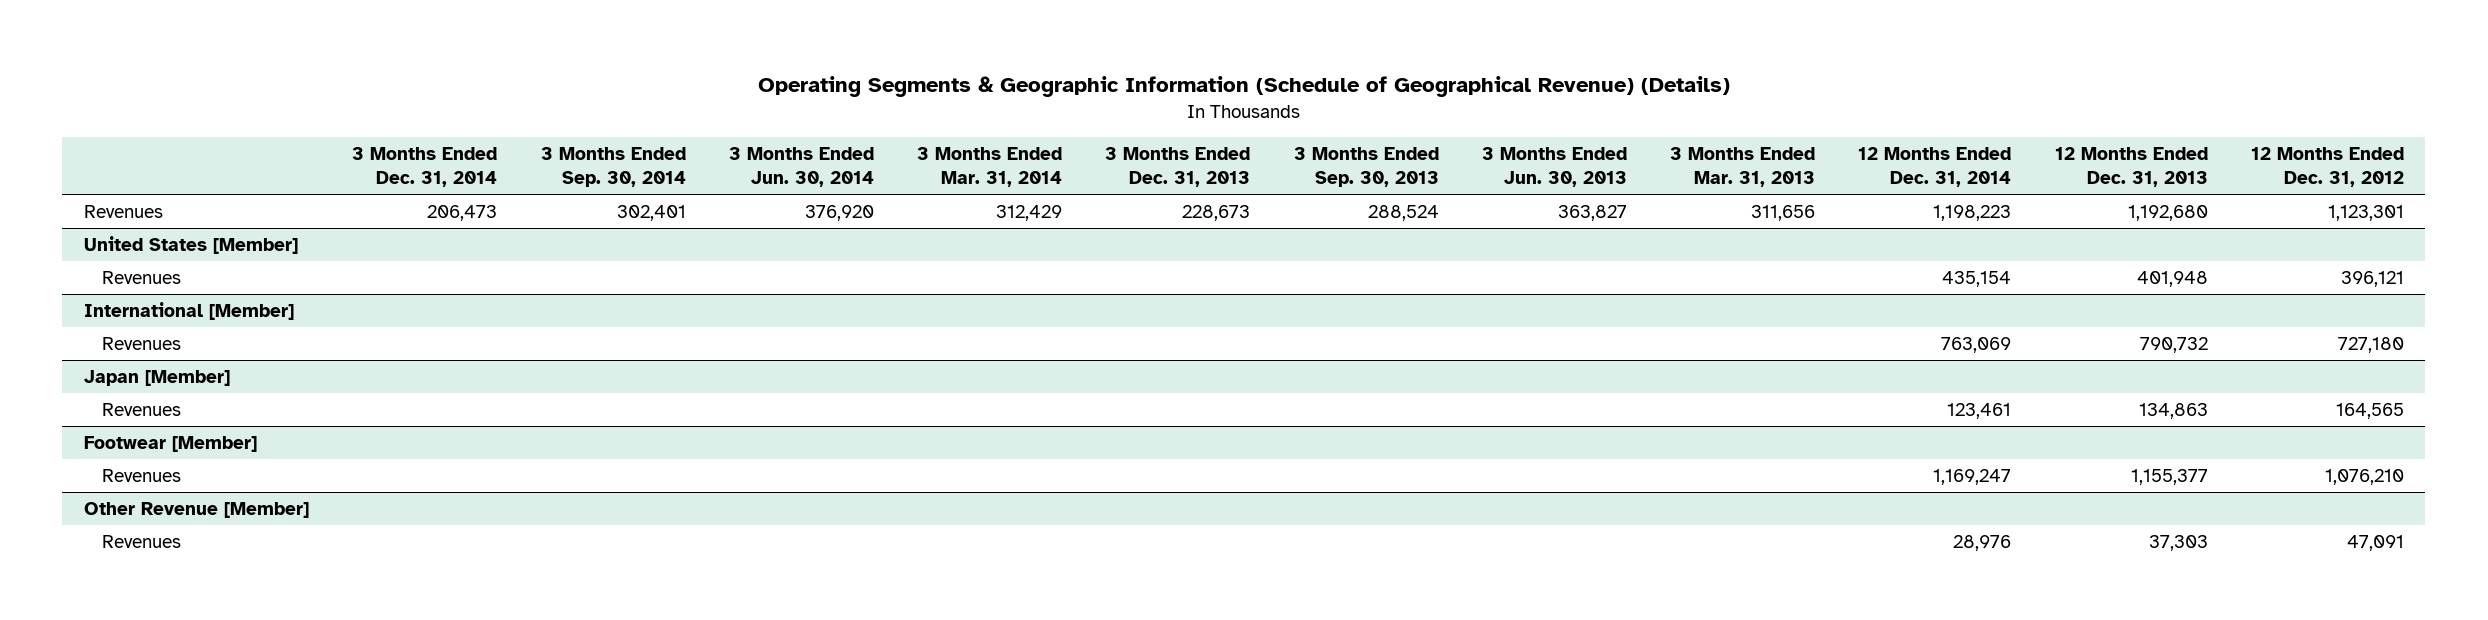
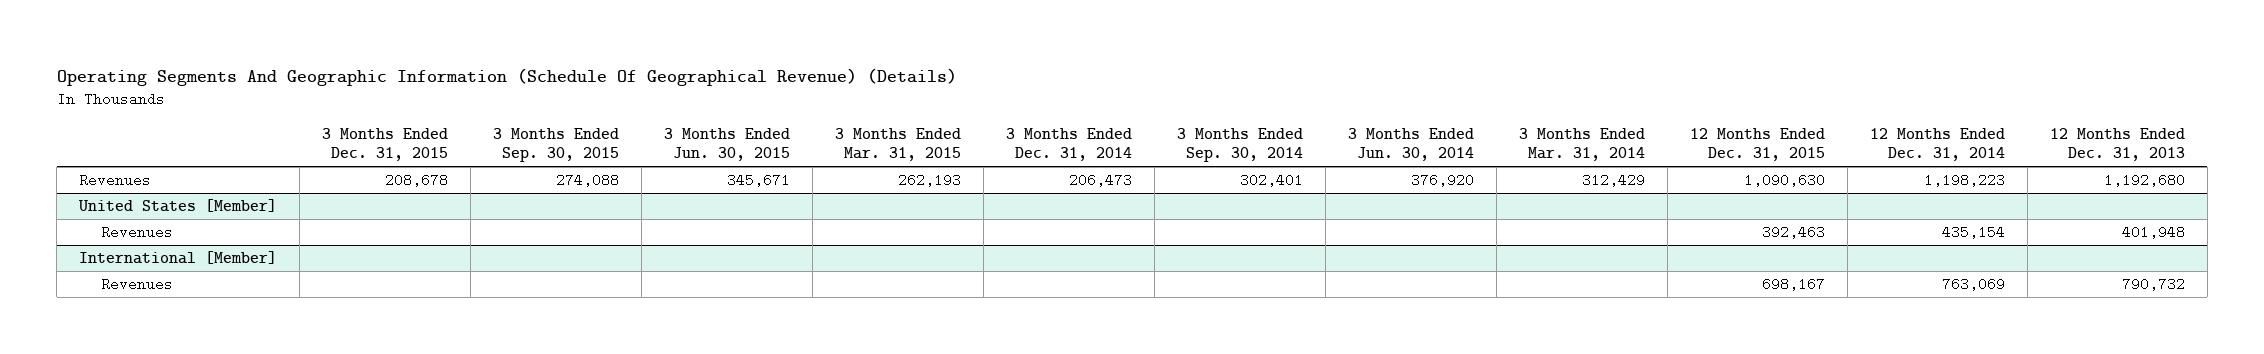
[757,75,1730,97] Operating Segments & Geographic Information (Schedule of Geographical Revenue) (Details) -> [56,68,957,87] Operating Segments And Geographic Information (Schedule Of Geographical Revenue) (Details)
[1105,146,1251,188] 3 Months Ended Dec. 31, 2013 -> none
[1293,146,1439,188] 3 Months Ended Sep. 30, 2013 -> none
[1481,146,1627,188] 3 Months Ended Jun. 30, 2013 -> none
[1670,146,1816,188] 3 Months Ended Mar. 31, 2013 -> none
[2250,146,2404,188] 12 Months Ended Dec. 31, 2012 -> none
none -> [322,127,449,162] 3 Months Ended Dec. 31, 2015
none -> [493,127,620,163] 3 Months Ended Sep. 30, 2015
none -> [664,127,791,162] 3 Months Ended Jun. 30, 2015
none -> [835,127,962,162] 3 Months Ended Mar. 31, 2015
none -> [1690,127,1826,162] 12 Months Ended Dec. 31, 2015
[84,370,231,387] Japan [Member] -> none
[102,403,182,417] Revenues -> none
[84,436,258,453] Footwear [Member] -> none
[102,469,182,483] Revenues -> none
[84,502,310,519] Other Revenue [Member] -> none
[102,535,182,549] Revenues -> none

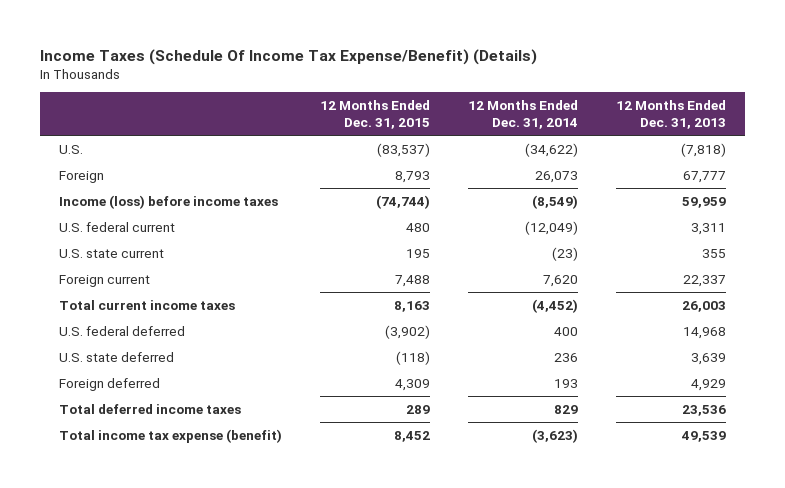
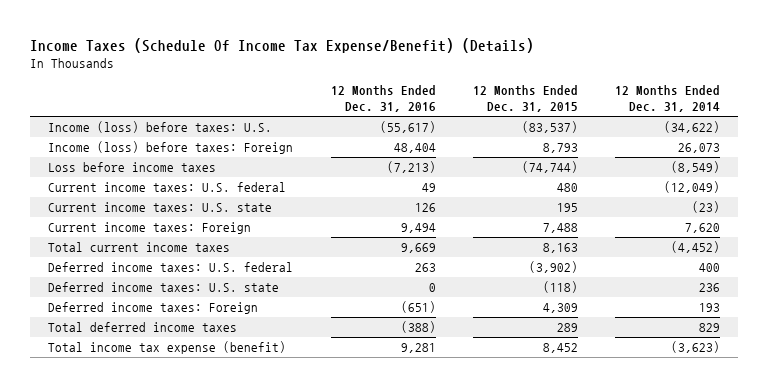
[615,100,726,129] 12 Months Ended Dec. 31, 2013 -> none
none -> [330,85,436,113] 12 Months Ended Dec. 31, 2016
[58,144,83,154] U.S. -> [48,121,273,134] Income (loss) before taxes: U.S.
[58,170,104,183] Foreign -> [48,141,294,155] Income (loss) before taxes: Foreign
[58,194,278,209] Income (loss) before income taxes -> [48,162,217,173] Loss before income taxes
[58,221,175,232] U.S. federal current -> [48,182,287,193] Current income taxes: U.S. federal
[58,248,164,258] U.S. state current -> [48,202,273,213] Current income taxes: U.S. state
[58,274,150,287] Foreign current -> [48,222,252,235] Current income taxes: Foreign
[58,325,185,336] U.S. federal deferred -> [48,262,294,273] Deferred income taxes: U.S. federal
[58,351,174,362] U.S. state deferred -> [48,282,280,293] Deferred income taxes: U.S. state
[58,377,160,391] Foreign deferred -> [48,302,259,315] Deferred income taxes: Foreign

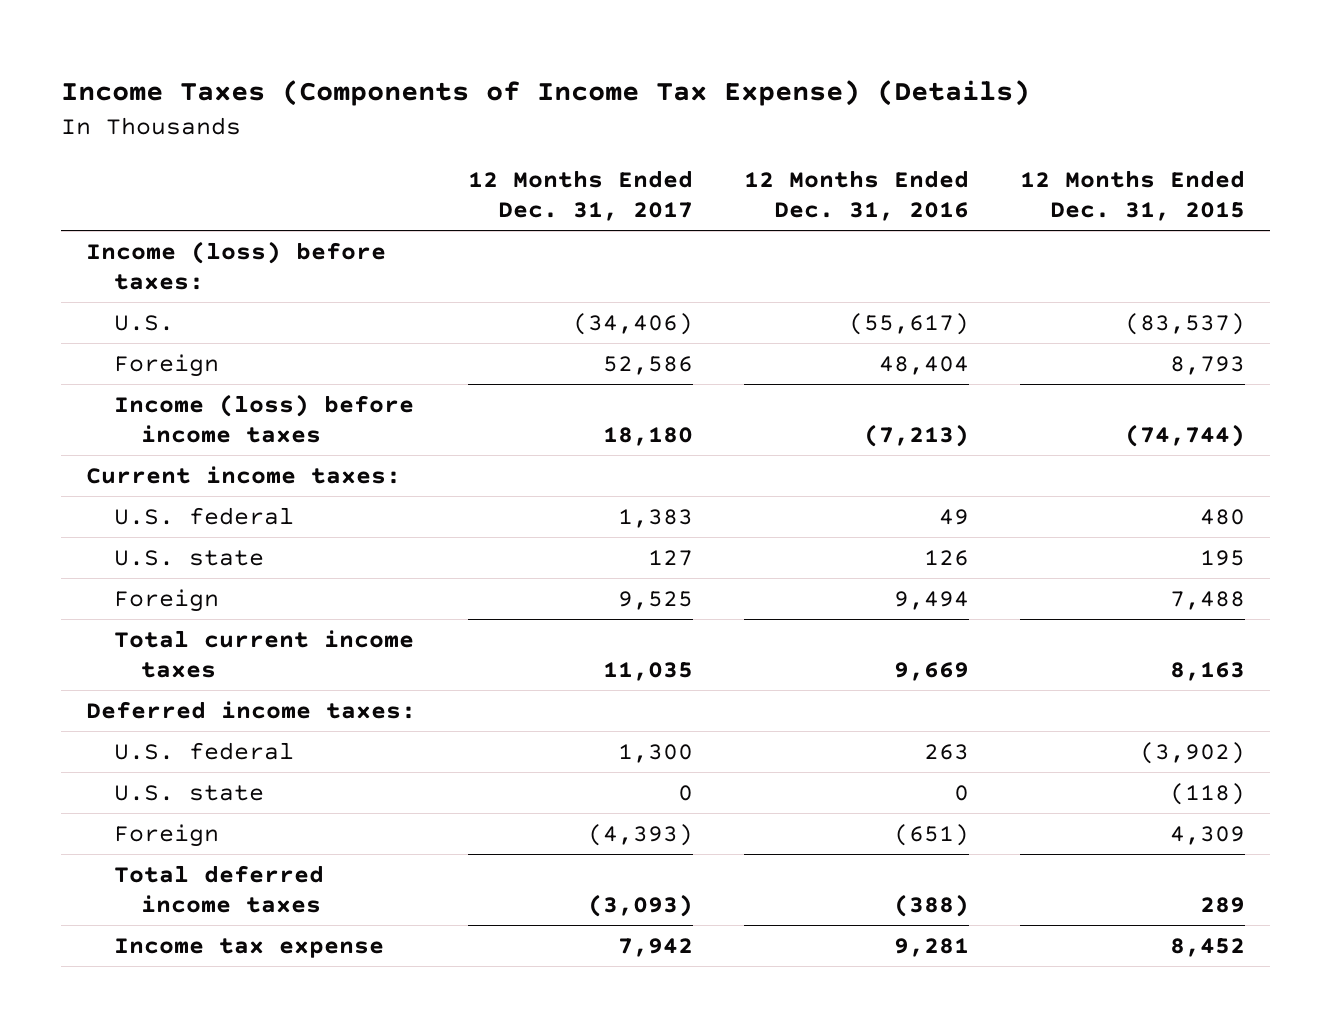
[29,37,534,53] Income Taxes (Schedule Of Income Tax Expense/Benefit) (Details) -> [60,80,1030,107] Income Taxes (Components of Income Tax Expense) (Details)
[614,85,720,113] 12 Months Ended Dec. 31, 2014 -> none
none -> [467,170,693,222] 12 Months Ended Dec. 31, 2017
none -> [86,240,387,290] Income (loss) before taxes:
[48,121,273,134] Income (loss) before taxes: U.S. -> [113,314,174,331] U.S.
[48,141,294,155] Income (loss) before taxes: Foreign -> [113,353,219,377] Foreign
[48,162,217,173] Loss before income taxes -> [113,393,414,443] Income (loss) before income taxes
none -> [86,465,402,484] Current income taxes:
[48,182,287,193] Current income taxes: U.S. federal -> [113,506,294,525] U.S. federal
[48,202,273,213] Current income taxes: U.S. state -> [113,549,264,566] U.S. state
[48,222,252,235] Current income taxes: Foreign -> [113,588,219,612] Foreign
none -> [86,700,417,719] Deferred income taxes:
[48,262,294,273] Deferred income taxes: U.S. federal -> [113,741,294,760] U.S. federal
[48,282,280,293] Deferred income taxes: U.S. state -> [113,784,264,801] U.S. state
[48,302,259,315] Deferred income taxes: Foreign -> [113,823,219,847] Foreign
[48,341,287,355] Total income tax expense (benefit) -> [113,937,384,958] Income tax expense

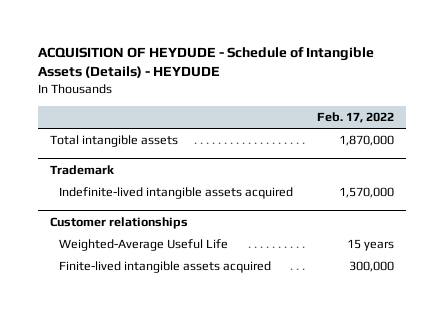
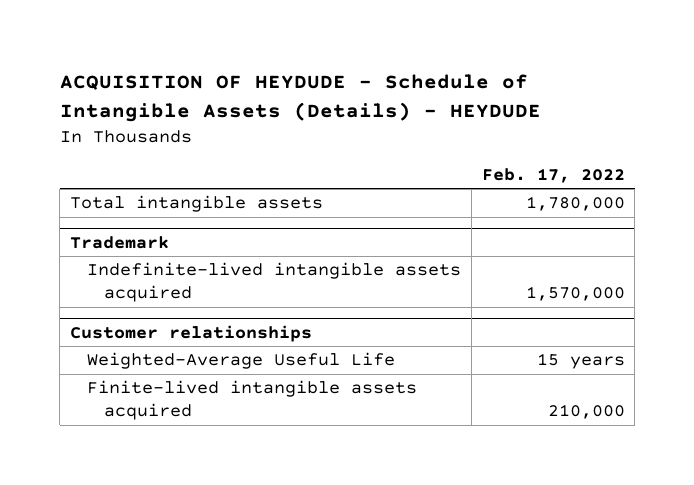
[338,135,394,147] 1,870,000 -> [525,196,625,212] 1,780,000
[348,261,394,273] 300,000 -> [547,404,625,420] 210,000

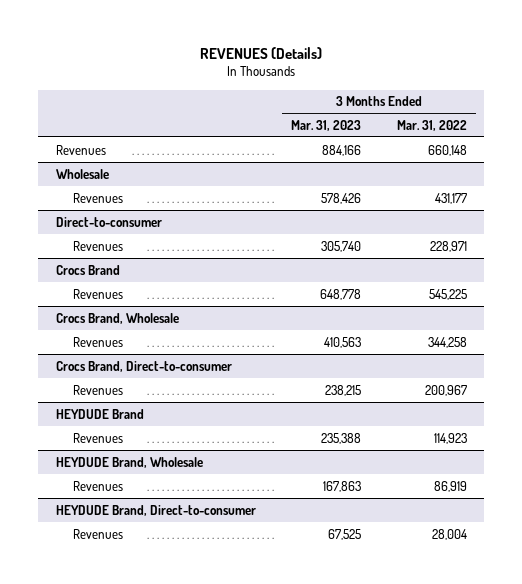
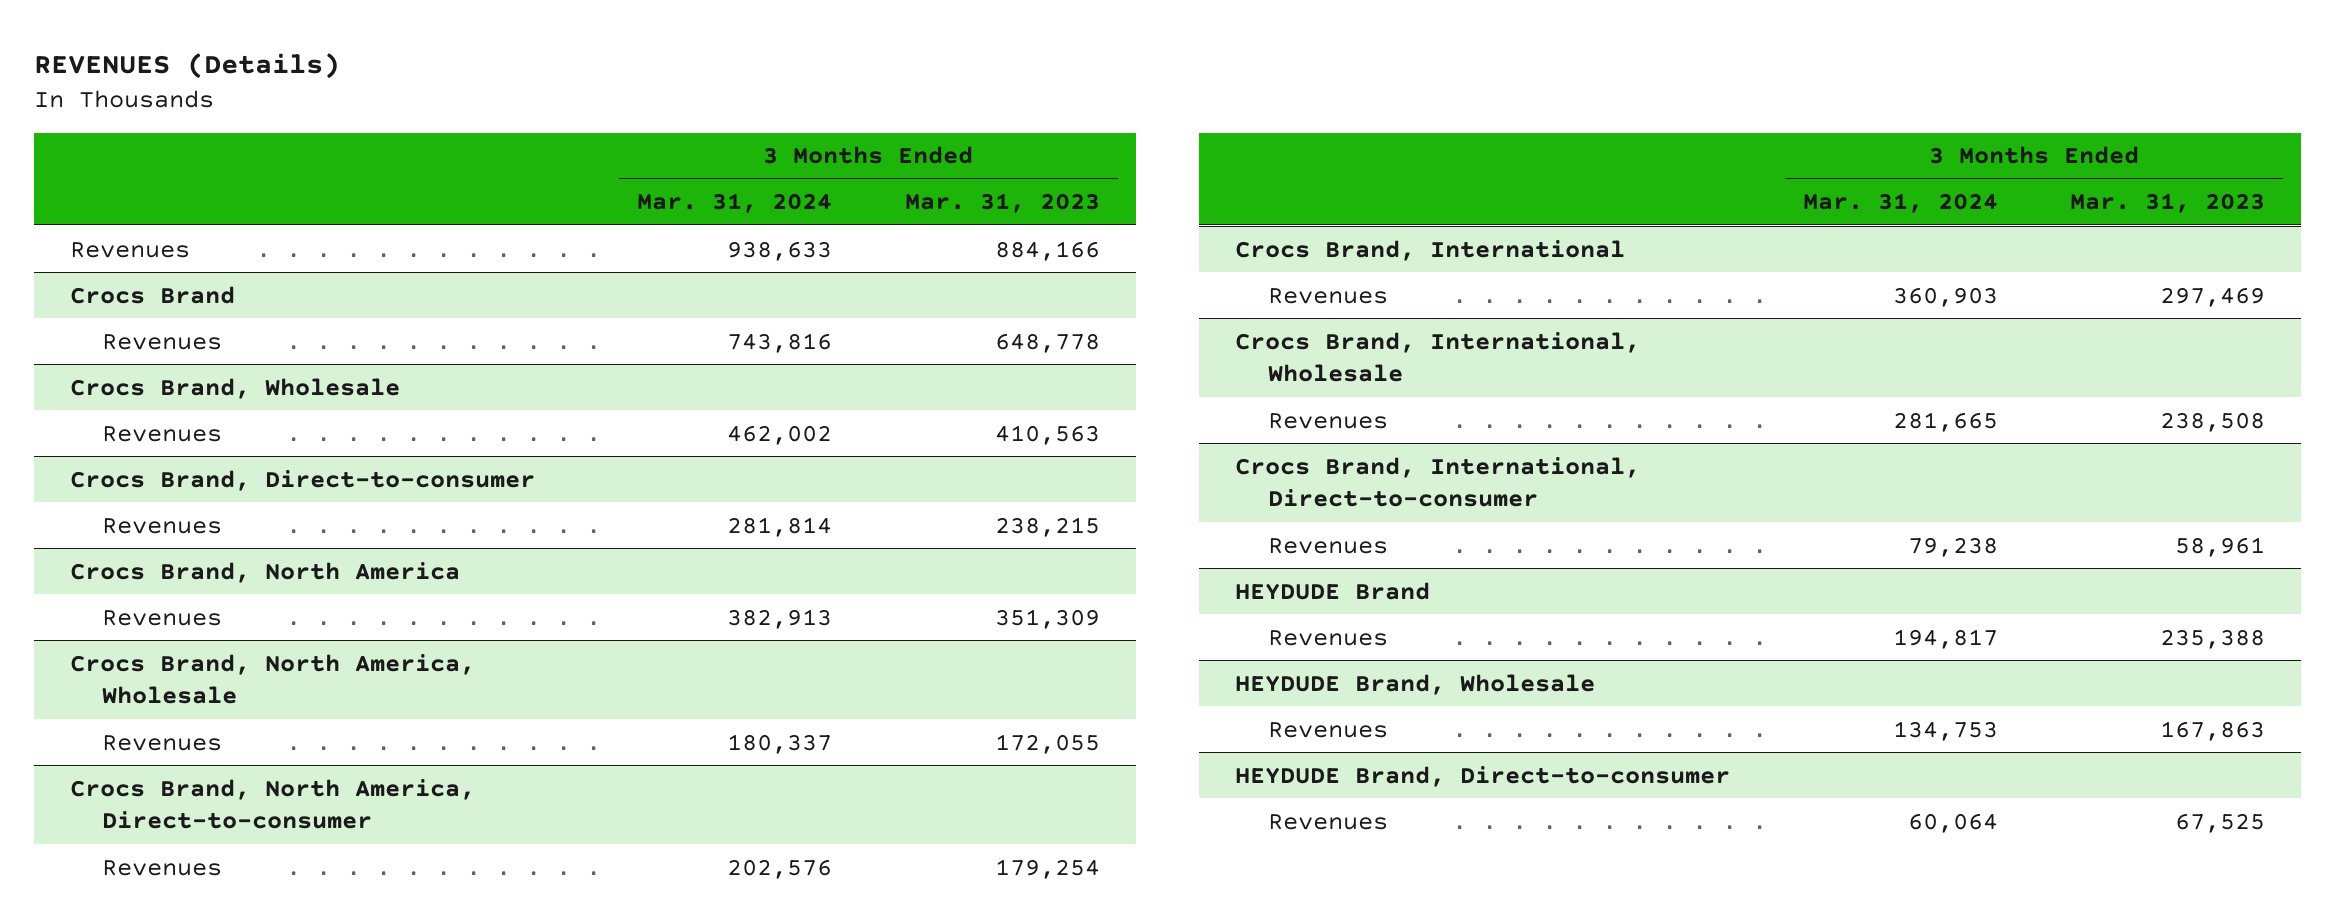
[396,119,467,131] Mar. 31, 2022 -> none
none -> [637,193,833,214] Mar. 31, 2024
[55,168,109,179] Wholesale -> none
[73,192,124,203] Revenues -> none
[55,216,162,227] Direct-to-consumer -> none
[73,240,124,251] Revenues -> none
none -> [69,561,460,583] Crocs Brand, North America
none -> [101,609,222,626] Revenues
none -> [69,653,475,705] Crocs Brand, North America, Wholesale
none -> [101,734,222,751] Revenues
none -> [69,778,475,830] Crocs Brand, North America, Direct-to-consumer
none -> [101,859,222,876] Revenues
none -> [1235,239,1626,261] Crocs Brand, International
none -> [1267,287,1388,304] Revenues
none -> [1235,331,1641,383] Crocs Brand, International, Wholesale
none -> [1267,412,1388,429] Revenues
none -> [1235,456,1641,508] Crocs Brand, International, Direct-to-consumer
none -> [1267,537,1388,554] Revenues

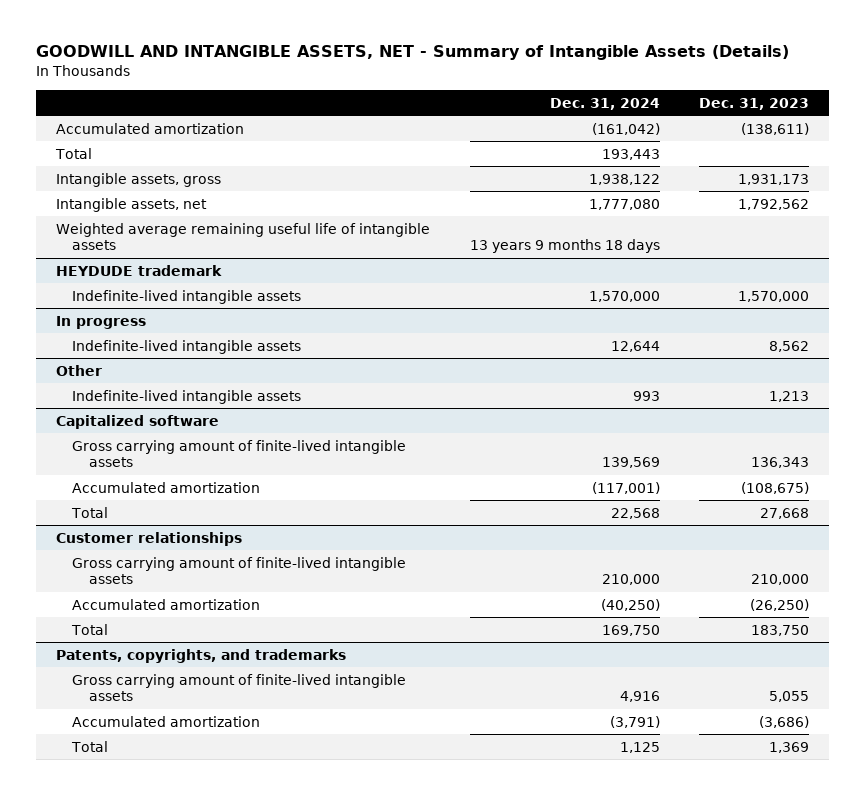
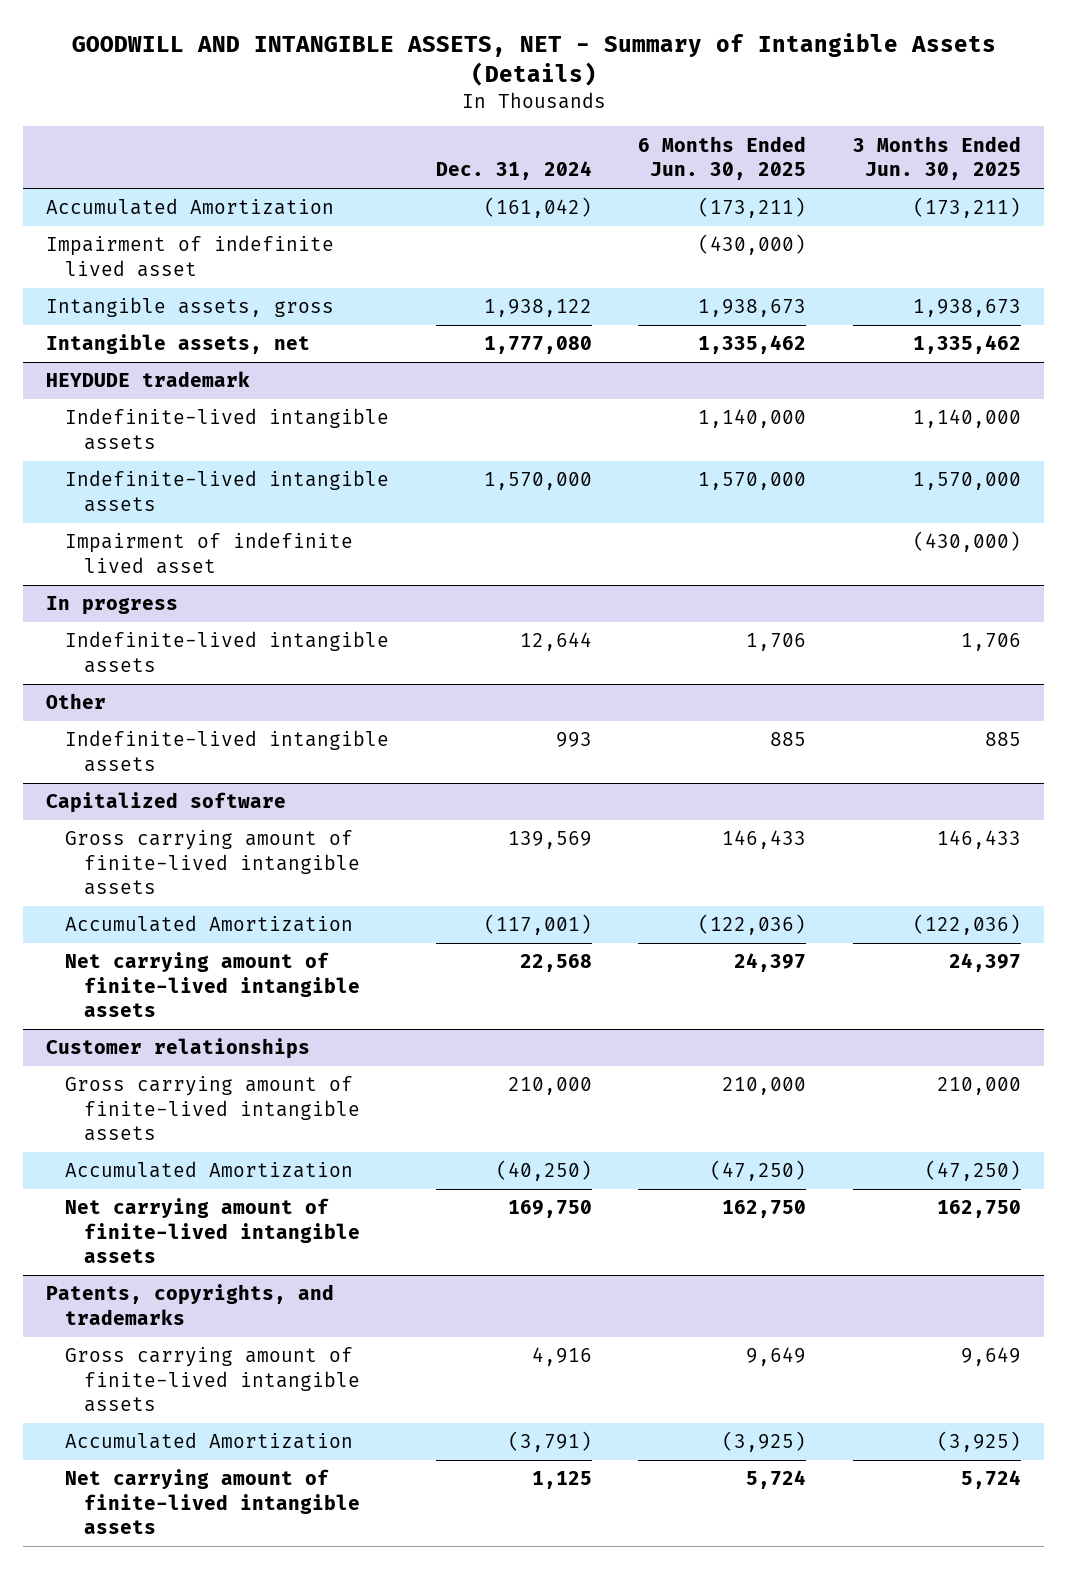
[699,97,810,110] Dec. 31, 2023 -> none
none -> [638,135,807,181] 6 Months Ended Jun. 30, 2025
none -> [852,135,1021,181] 3 Months Ended Jun. 30, 2025
[54,147,92,159] Total -> none
[55,122,244,134] Accumulated amortization -> [46,198,335,216] Accumulated Amortization
none -> [46,235,335,277] Impairment of indefinite lived asset
[55,222,430,251] Weighted average remaining useful life of intangible assets -> none
none -> [64,408,389,450] Indefinite-lived intangible assets
none -> [64,532,353,574] Impairment of indefinite lived asset
[72,481,261,493] Accumulated amortization -> [64,915,353,933] Accumulated Amortization
[71,506,109,518] Total -> [64,952,360,1018] Net carrying amount of finite-lived intangible assets
[72,598,261,610] Accumulated amortization -> [64,1161,353,1179] Accumulated Amortization
[71,623,109,635] Total -> [64,1198,360,1264] Net carrying amount of finite-lived intangible assets
[72,715,261,727] Accumulated amortization -> [64,1432,353,1450] Accumulated Amortization
[71,740,109,752] Total -> [64,1469,360,1535] Net carrying amount of finite-lived intangible assets

